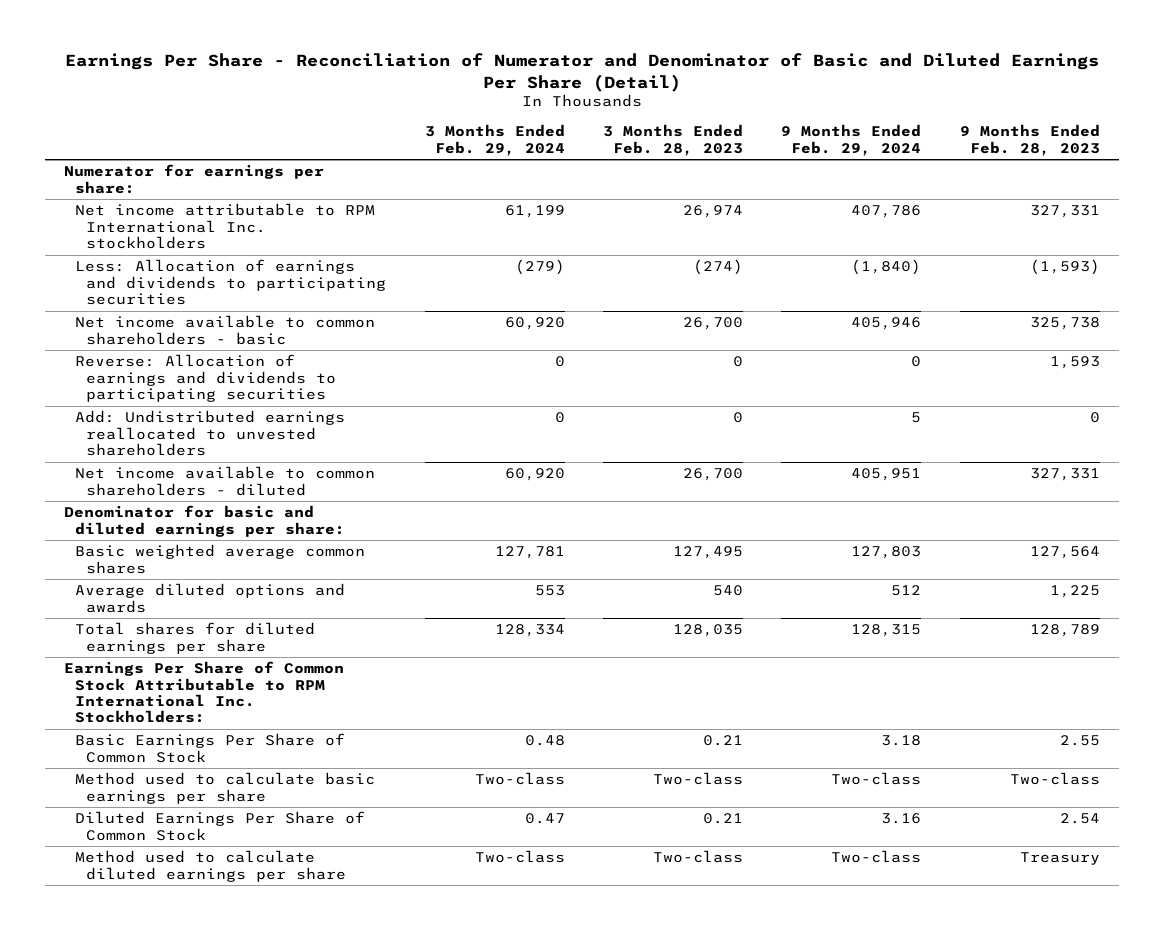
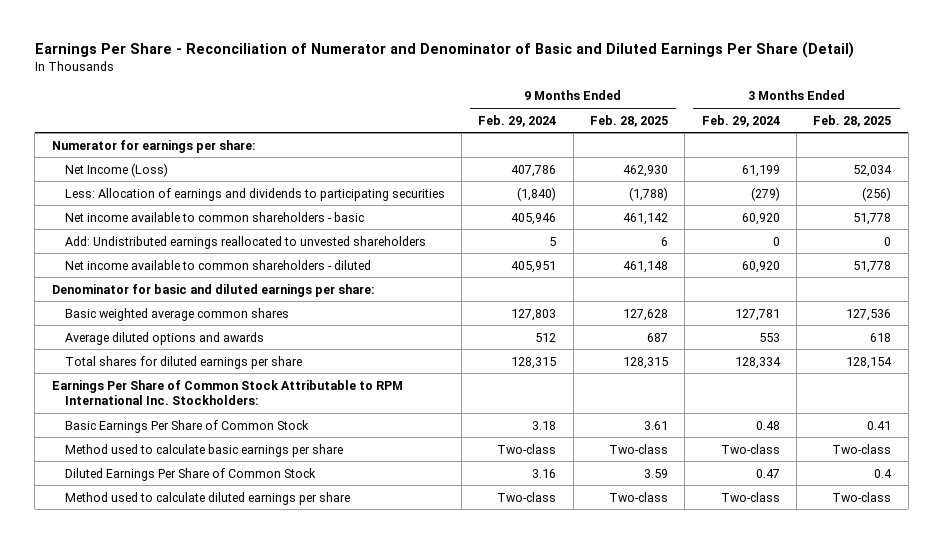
[602,124,743,156] 3 Months Ended Feb. 28, 2023 -> none
[959,124,1100,156] 9 Months Ended Feb. 28, 2023 -> none
none -> [589,114,668,127] Feb. 28, 2025
none -> [813,114,892,127] Feb. 28, 2025
[75,203,376,249] Net income attributable to RPM International Inc. stockholders -> [64,162,168,177] Net Income (Loss)
[75,354,337,402] Reverse: Allocation of earnings and dividends to participating securities -> none

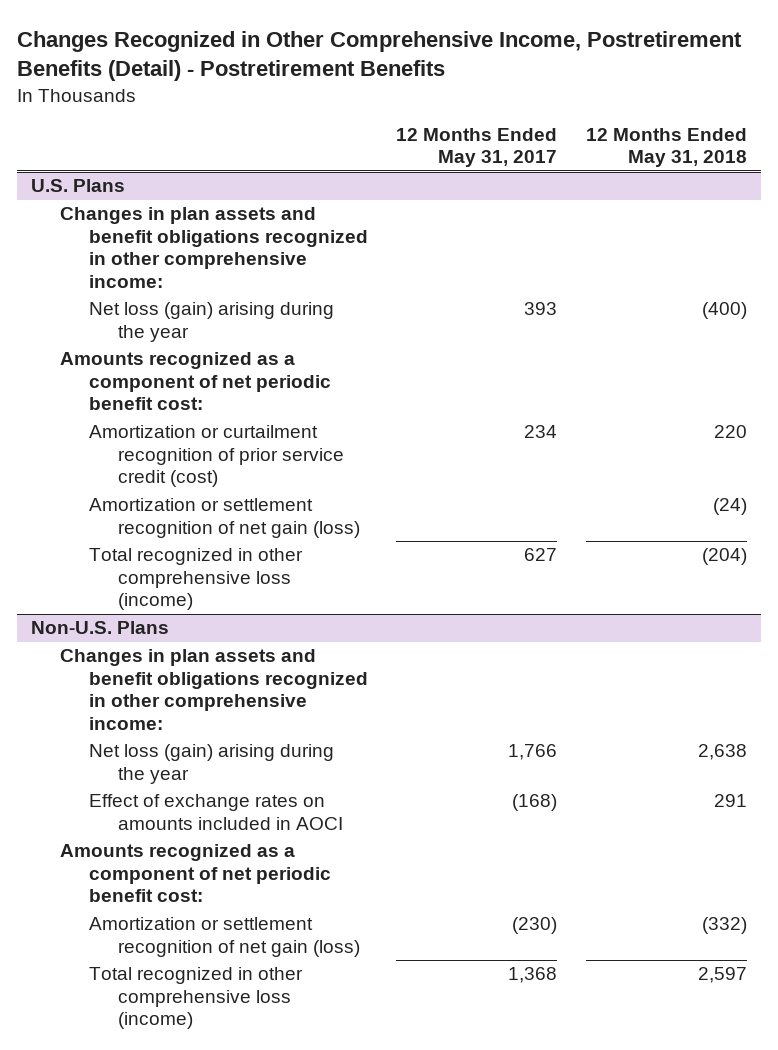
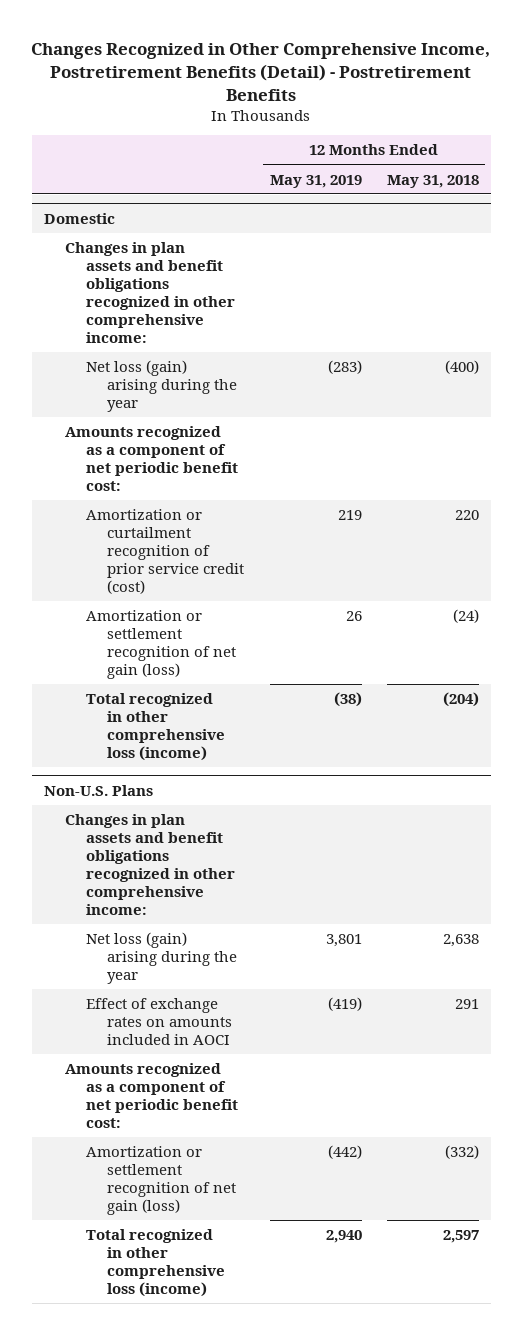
[396,128,558,168] 12 Months Ended May 31, 2017 -> none
none -> [269,174,362,188] May 31, 2019
[31,179,126,193] U.S. Plans -> [44,212,116,224] Domestic

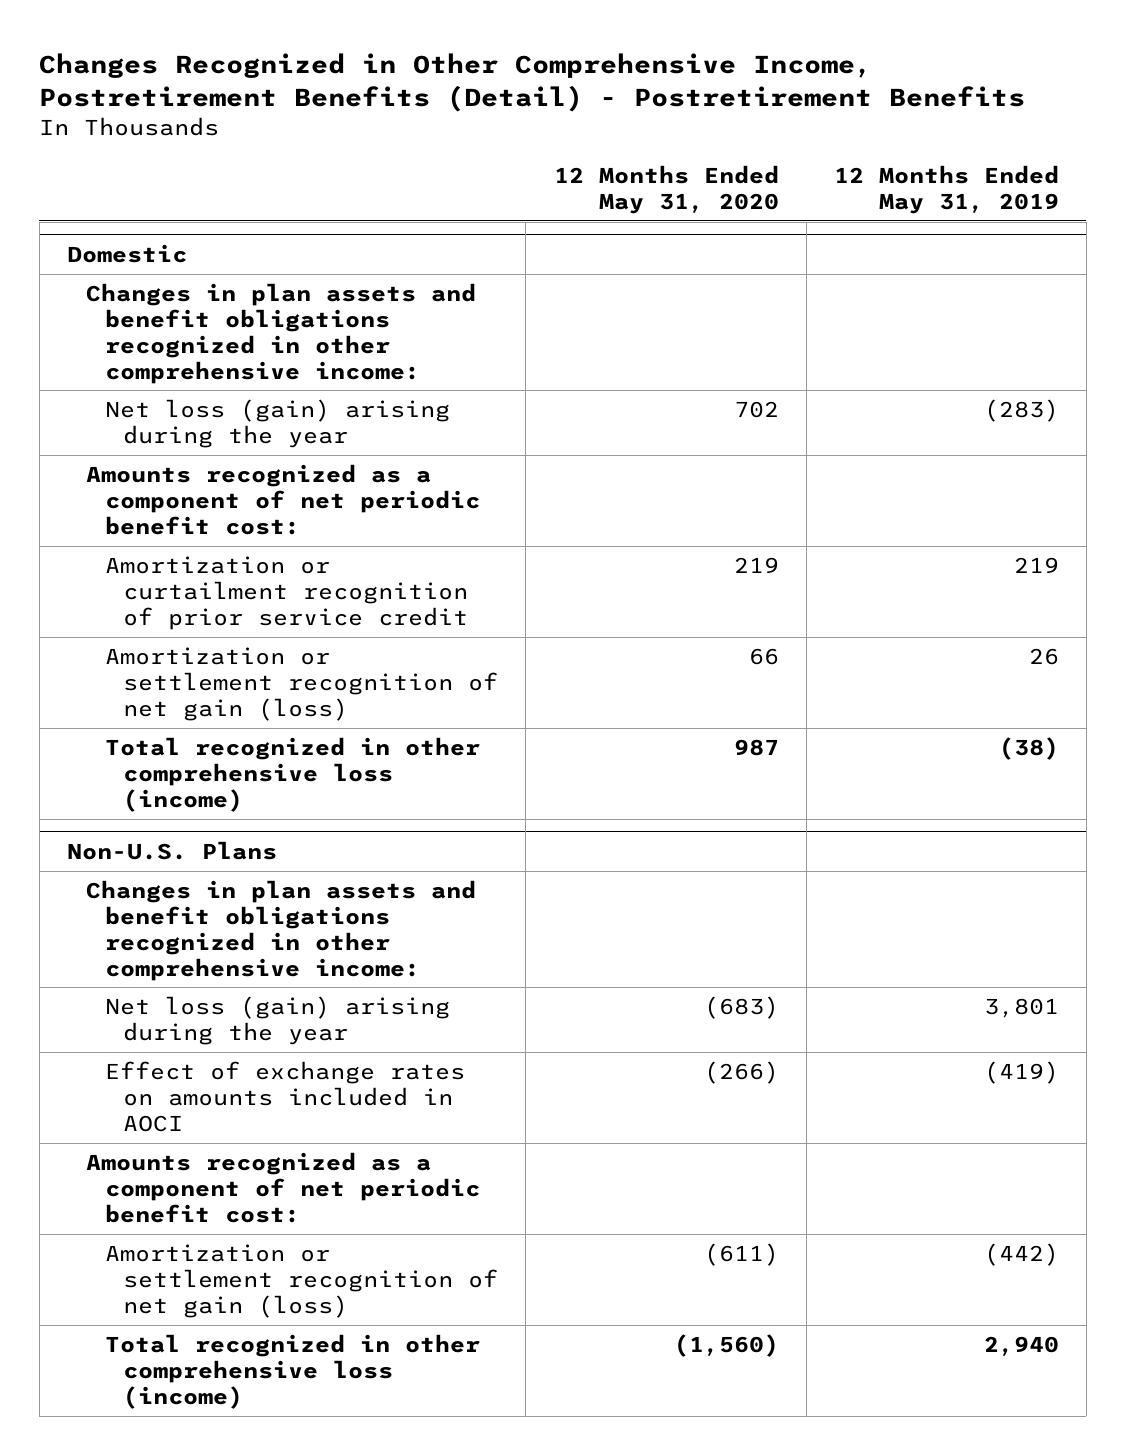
[386,174,479,188] May 31, 2018 -> none
none -> [553,164,779,214] 12 Months Ended May 31, 2020
[86,508,245,594] Amortization or curtailment recognition of prior service credit (cost) -> [104,555,469,630] Amortization or curtailment recognition of prior service credit

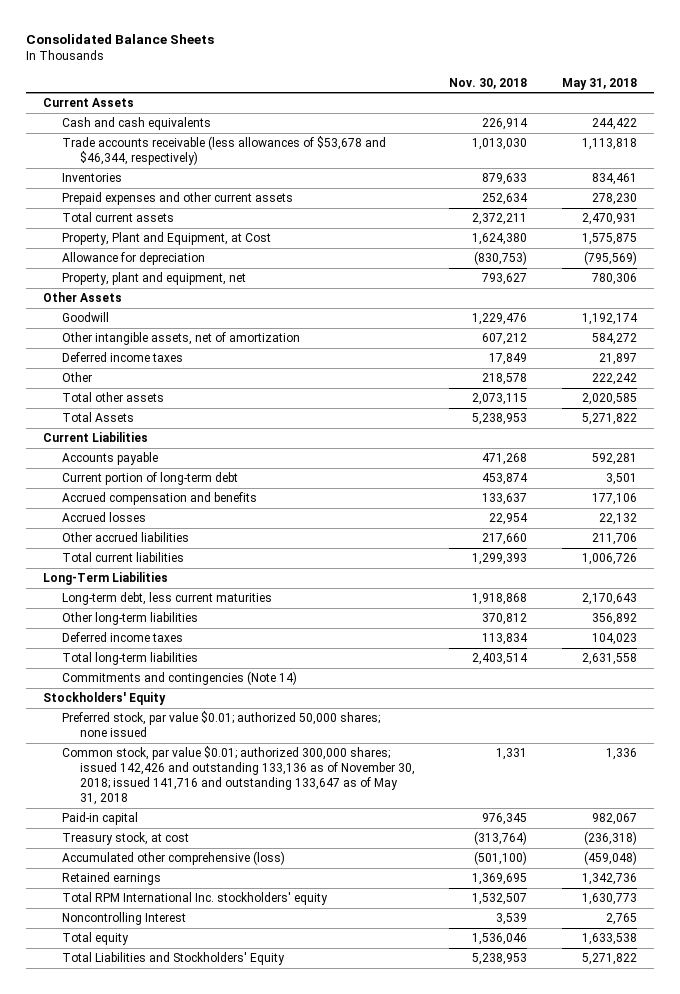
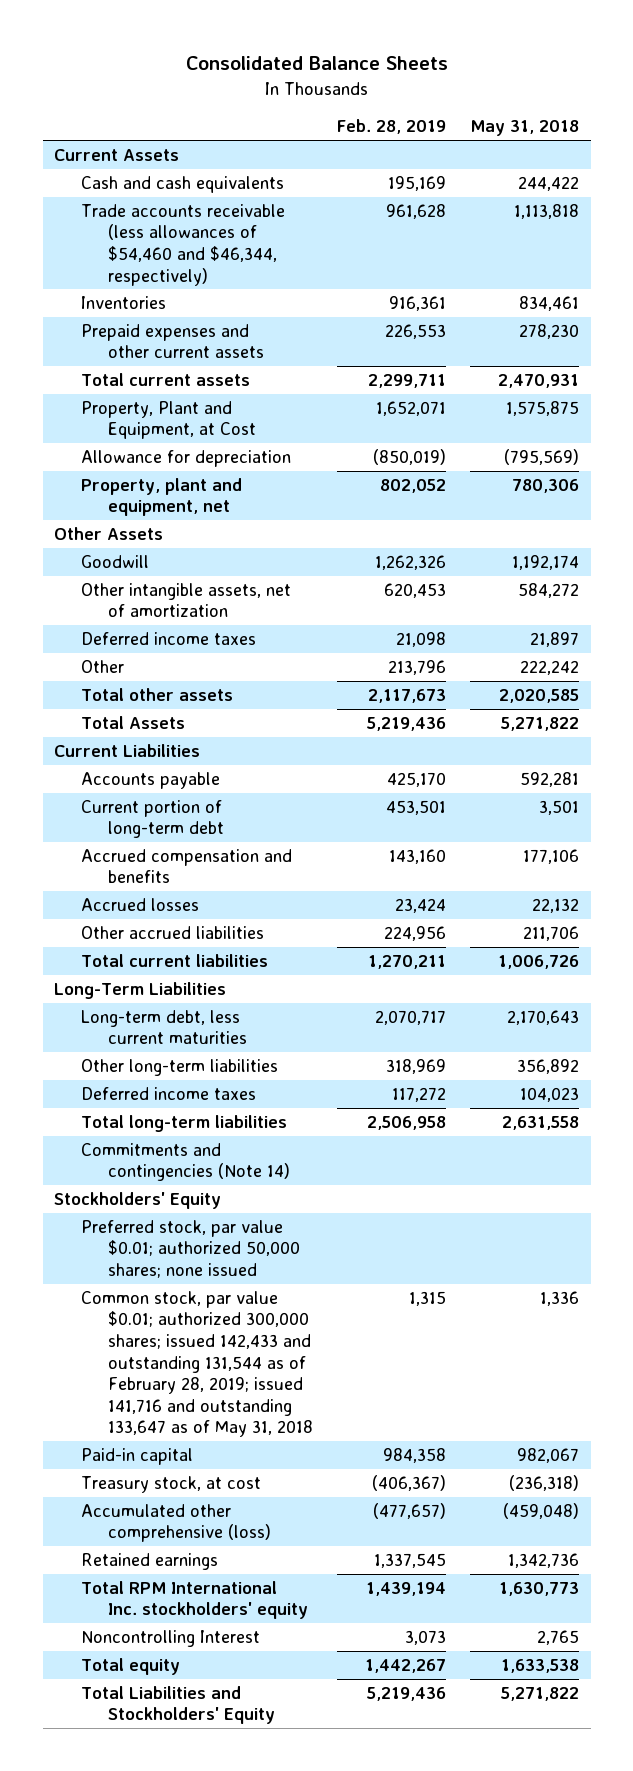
[449,77,528,89] Nov. 30, 2018 -> none
none -> [337,119,447,135] Feb. 28, 2019
[61,136,386,166] Trade accounts receivable (less allowances of $53,678 and $46,344, respectively) -> [81,203,286,286] Trade accounts receivable (less allowances of $54,460 and $46,344, respectively)
[61,746,416,805] Common stock, par value $0.01; authorized 300,000 shares; issued 142,426 and outstanding 133,136 as of November 30, 2018; issued 141,716 and outstanding 133,647 as of May 31, 2018 -> [81,1290,314,1438] Common stock, par value $0.01; authorized 300,000 shares; issued 142,433 and outstanding 131,544 as of February 28, 2019; issued 141,716 and outstanding 133,647 as of May 31, 2018

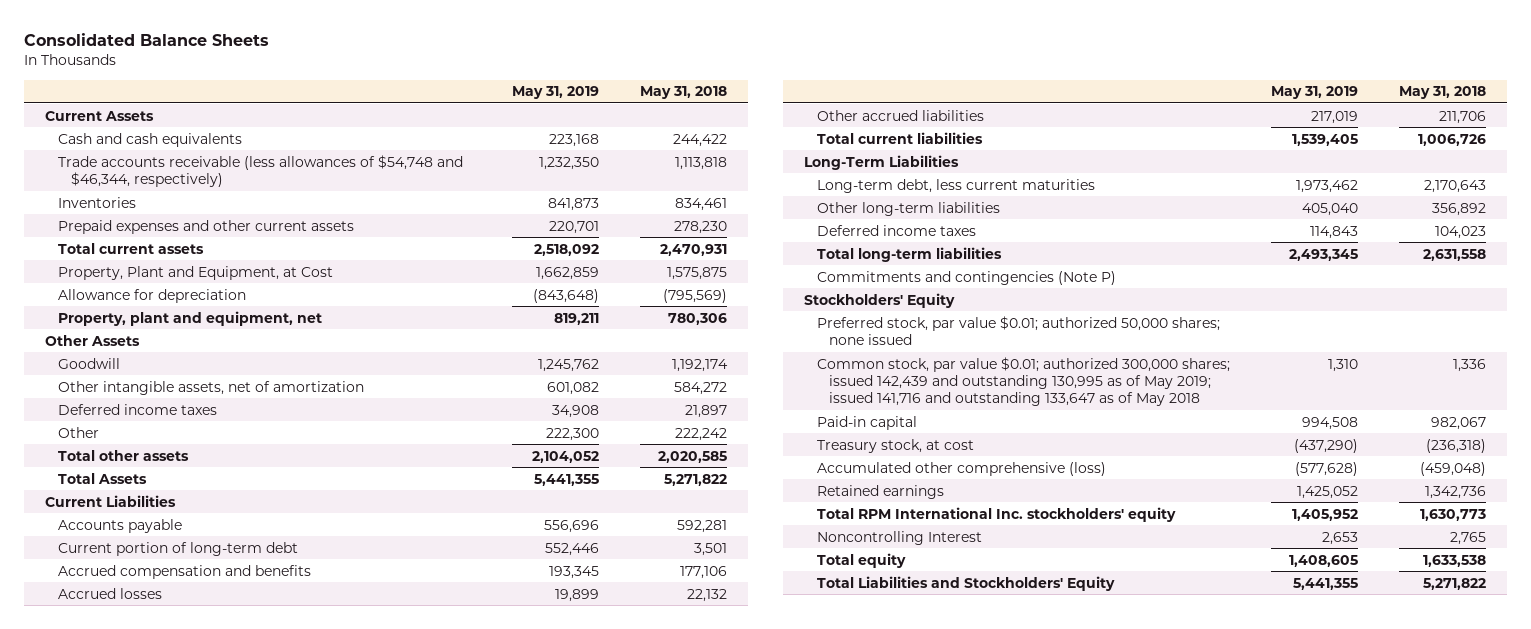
[337,119,447,135] Feb. 28, 2019 -> none
none -> [512,86,600,100] May 31, 2019
[81,203,286,286] Trade accounts receivable (less allowances of $54,460 and $46,344, respectively) -> [57,154,463,188] Trade accounts receivable (less allowances of $54,748 and $46,344, respectively)
[81,1142,291,1182] Commitments and contingencies (Note 14) -> [816,270,1116,285] Commitments and contingencies (Note P)
[81,1290,314,1438] Common stock, par value $0.01; authorized 300,000 shares; issued 142,433 and outstanding 131,544 as of February 28, 2019; issued 141,716 and outstanding 133,647 as of May 31, 2018 -> [816,356,1230,407] Common stock, par value $0.01; authorized 300,000 shares; issued 142,439 and outstanding 130,995 as of May 2019; issued 141,716 and outstanding 133,647 as of May 2018

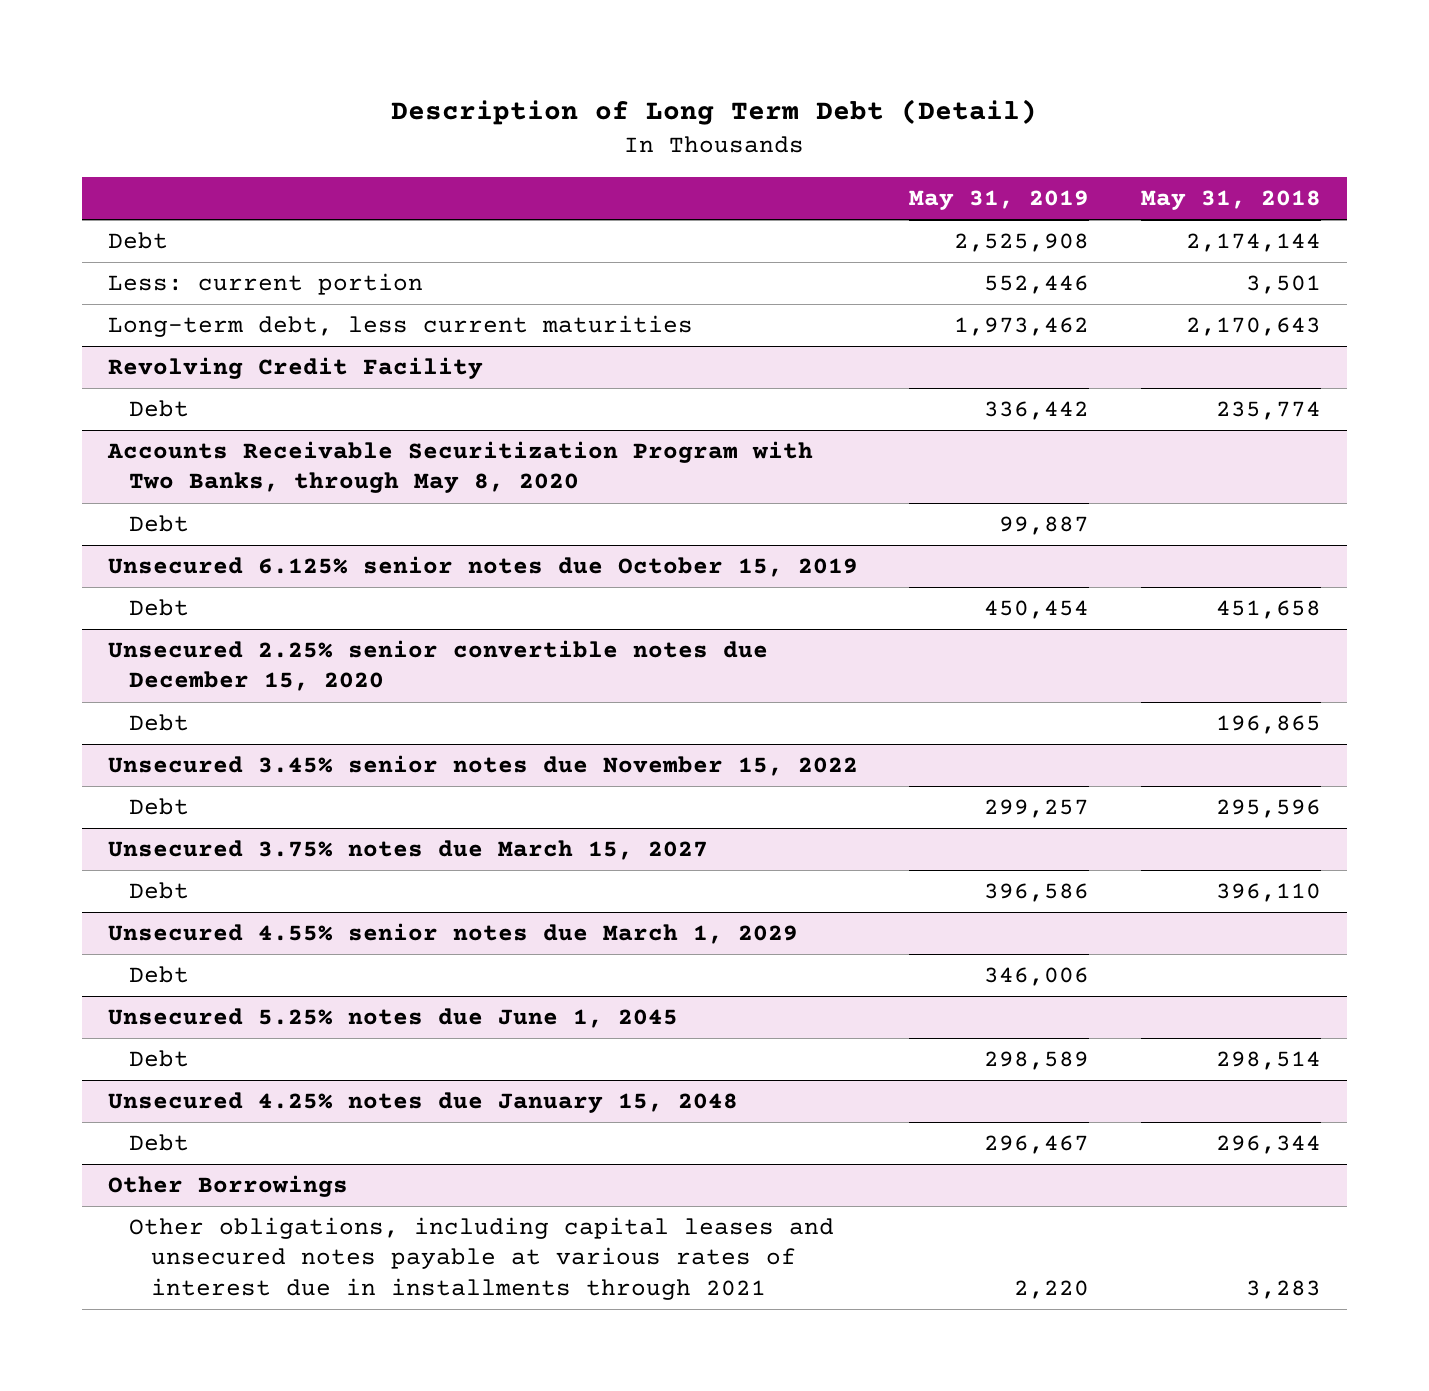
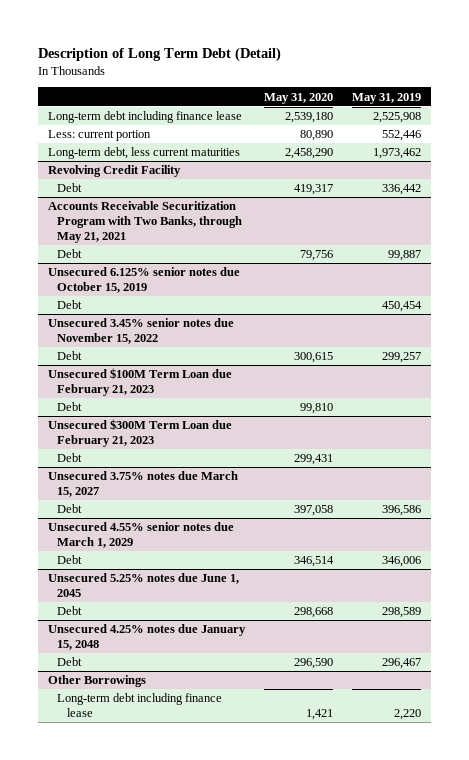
[1141,190,1322,211] May 31, 2018 -> none
none -> [263,92,333,104] May 31, 2020
[107,232,168,250] Debt -> [47,111,242,124] Long-term debt including finance lease
[106,441,813,494] Accounts Receivable Securitization Program with Two Banks, through May 8, 2020 -> [47,201,243,244] Accounts Receivable Securitization Program with Two Banks, through May 21, 2021
[107,640,768,692] Unsecured 2.25% senior convertible notes due December 15, 2020 -> none
[129,714,190,732] Debt -> none
none -> [47,368,232,397] Unsecured $100M Term Loan due February 21, 2023
none -> [57,402,83,412] Debt
none -> [47,419,232,448] Unsecured $300M Term Loan due February 21, 2023
none -> [57,453,83,463] Debt
[129,1217,835,1300] Other obligations, including capital leases and unsecured notes payable at various rates of interest due in installments through 2021 -> [57,693,223,718] Long-term debt including finance lease

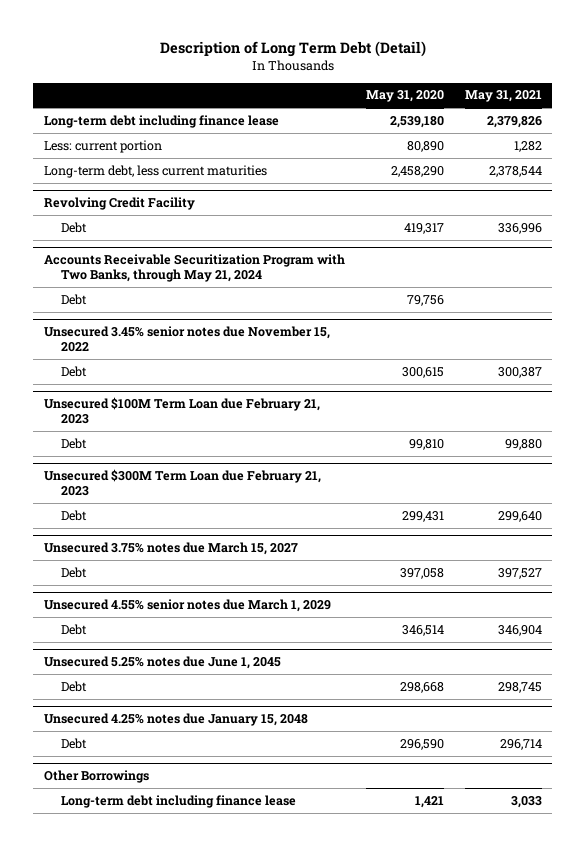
[352,92,422,104] May 31, 2019 -> none
none -> [464,90,542,103] May 31, 2021
[47,201,243,244] Accounts Receivable Securitization Program with Two Banks, through May 21, 2021 -> [43,254,345,283] Accounts Receivable Securitization Program with Two Banks, through May 21, 2024
[47,267,240,294] Unsecured 6.125% senior notes due October 15, 2019 -> none
[57,300,83,310] Debt -> none

